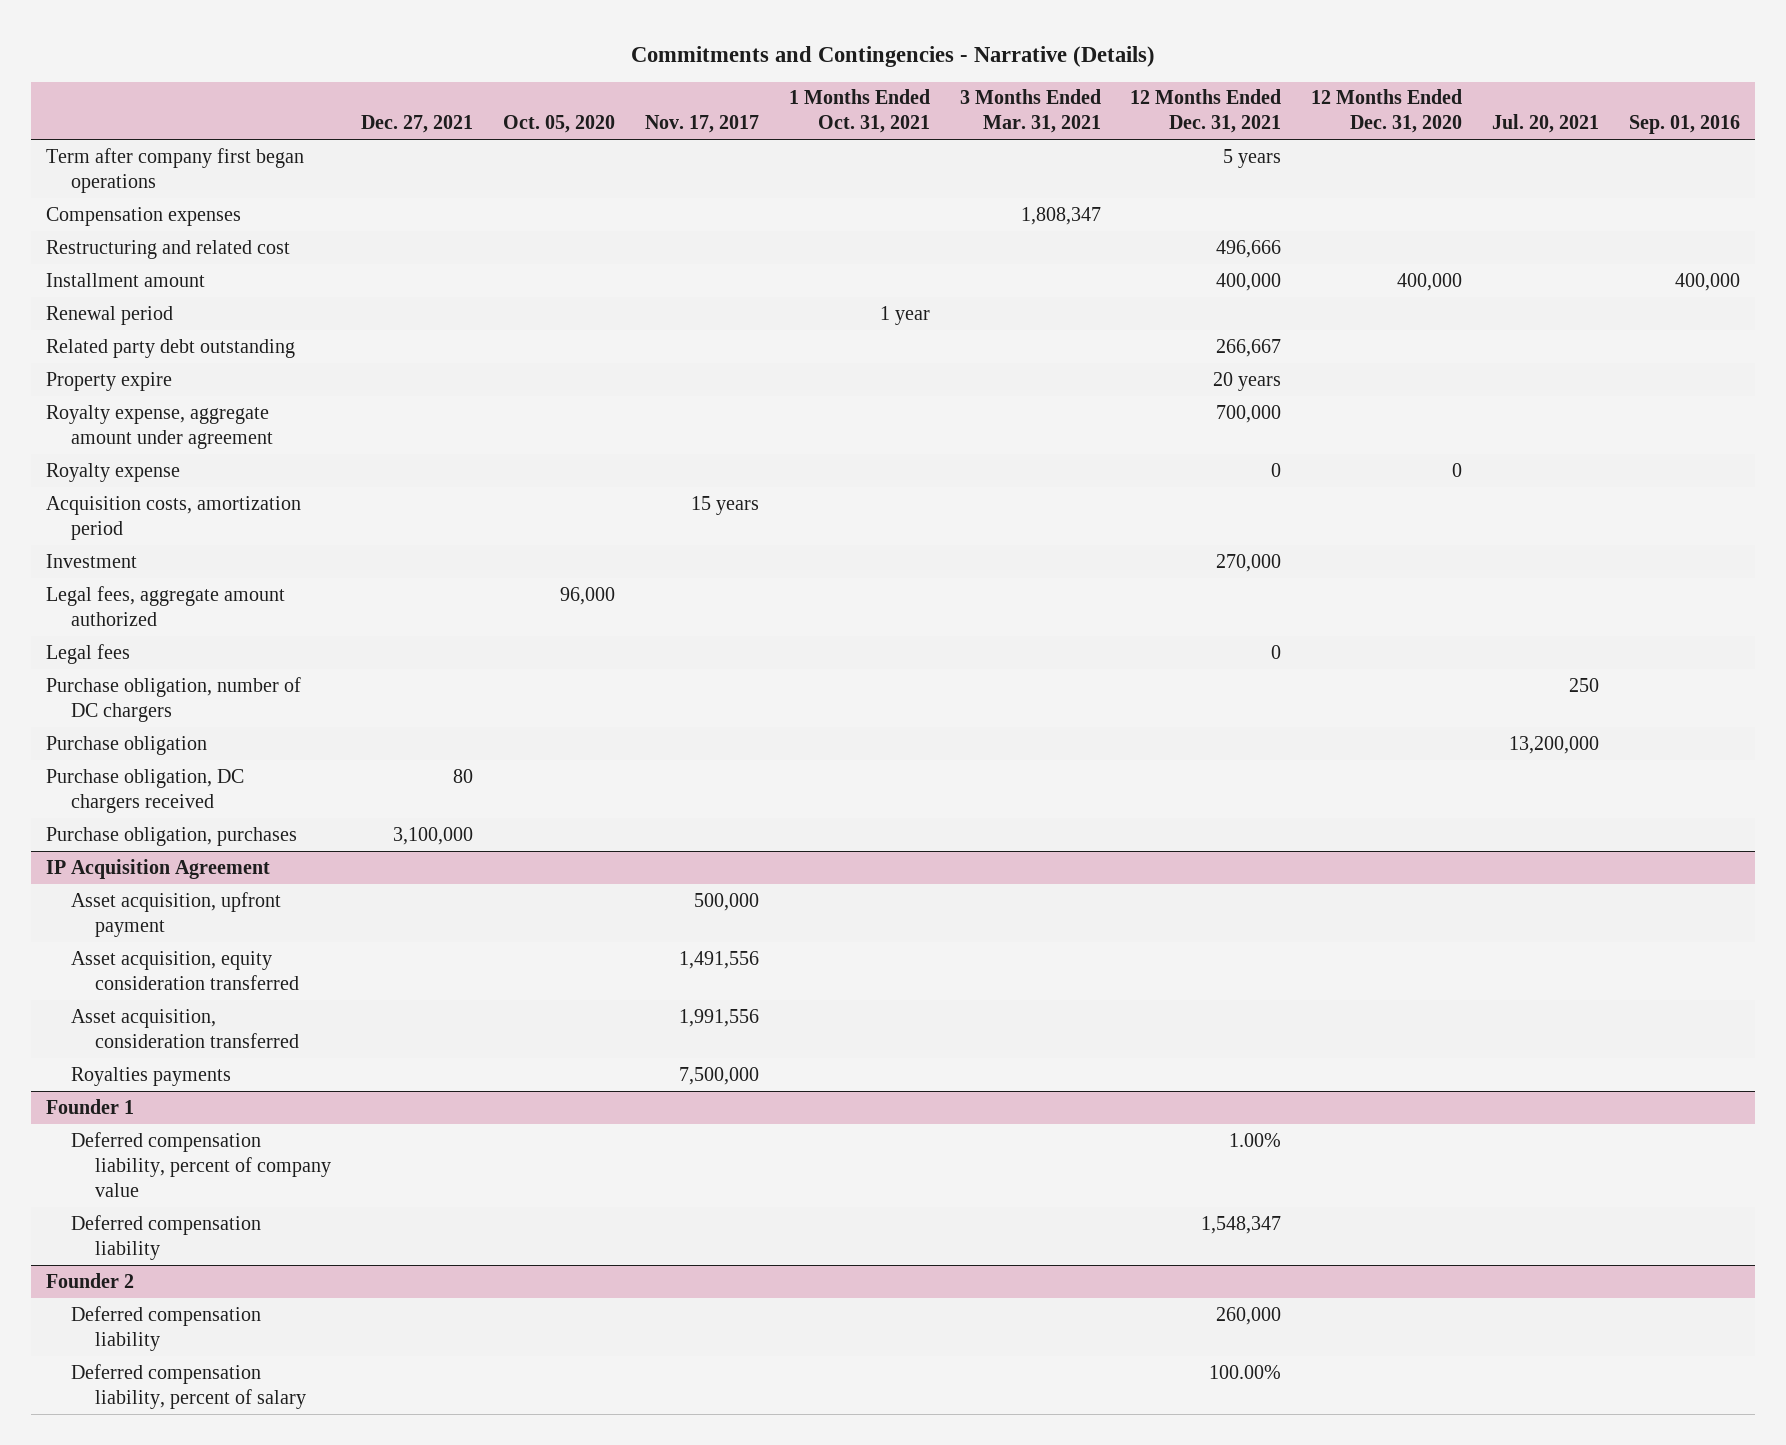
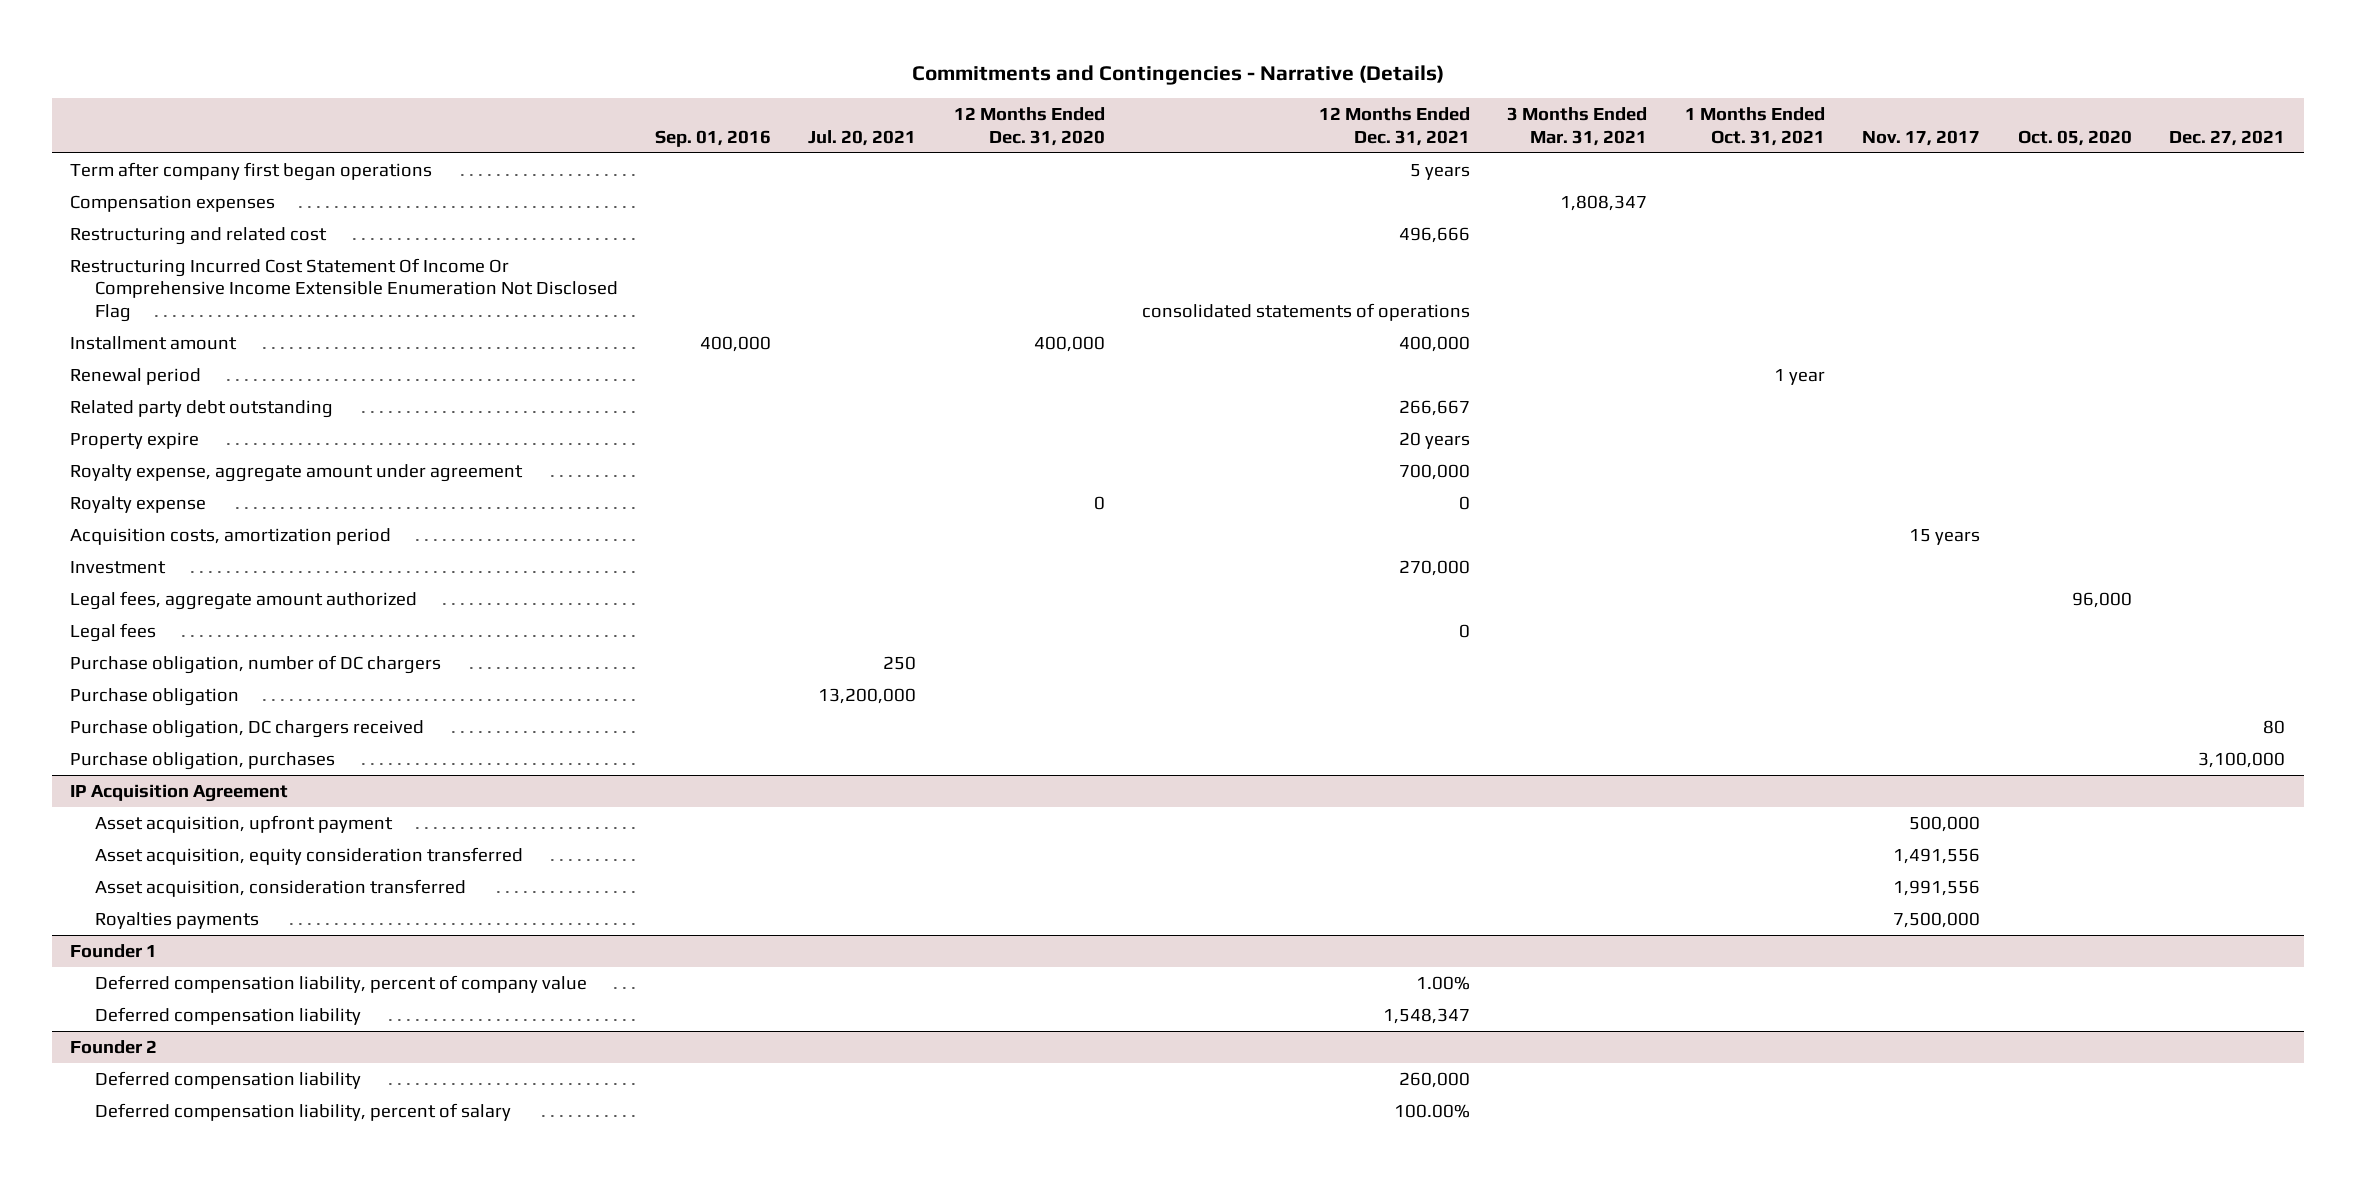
none -> [70,257,618,322] Restructuring Incurred Cost Statement Of Income Or Comprehensive Income Extensible Enumeration Not Disclosed Flag

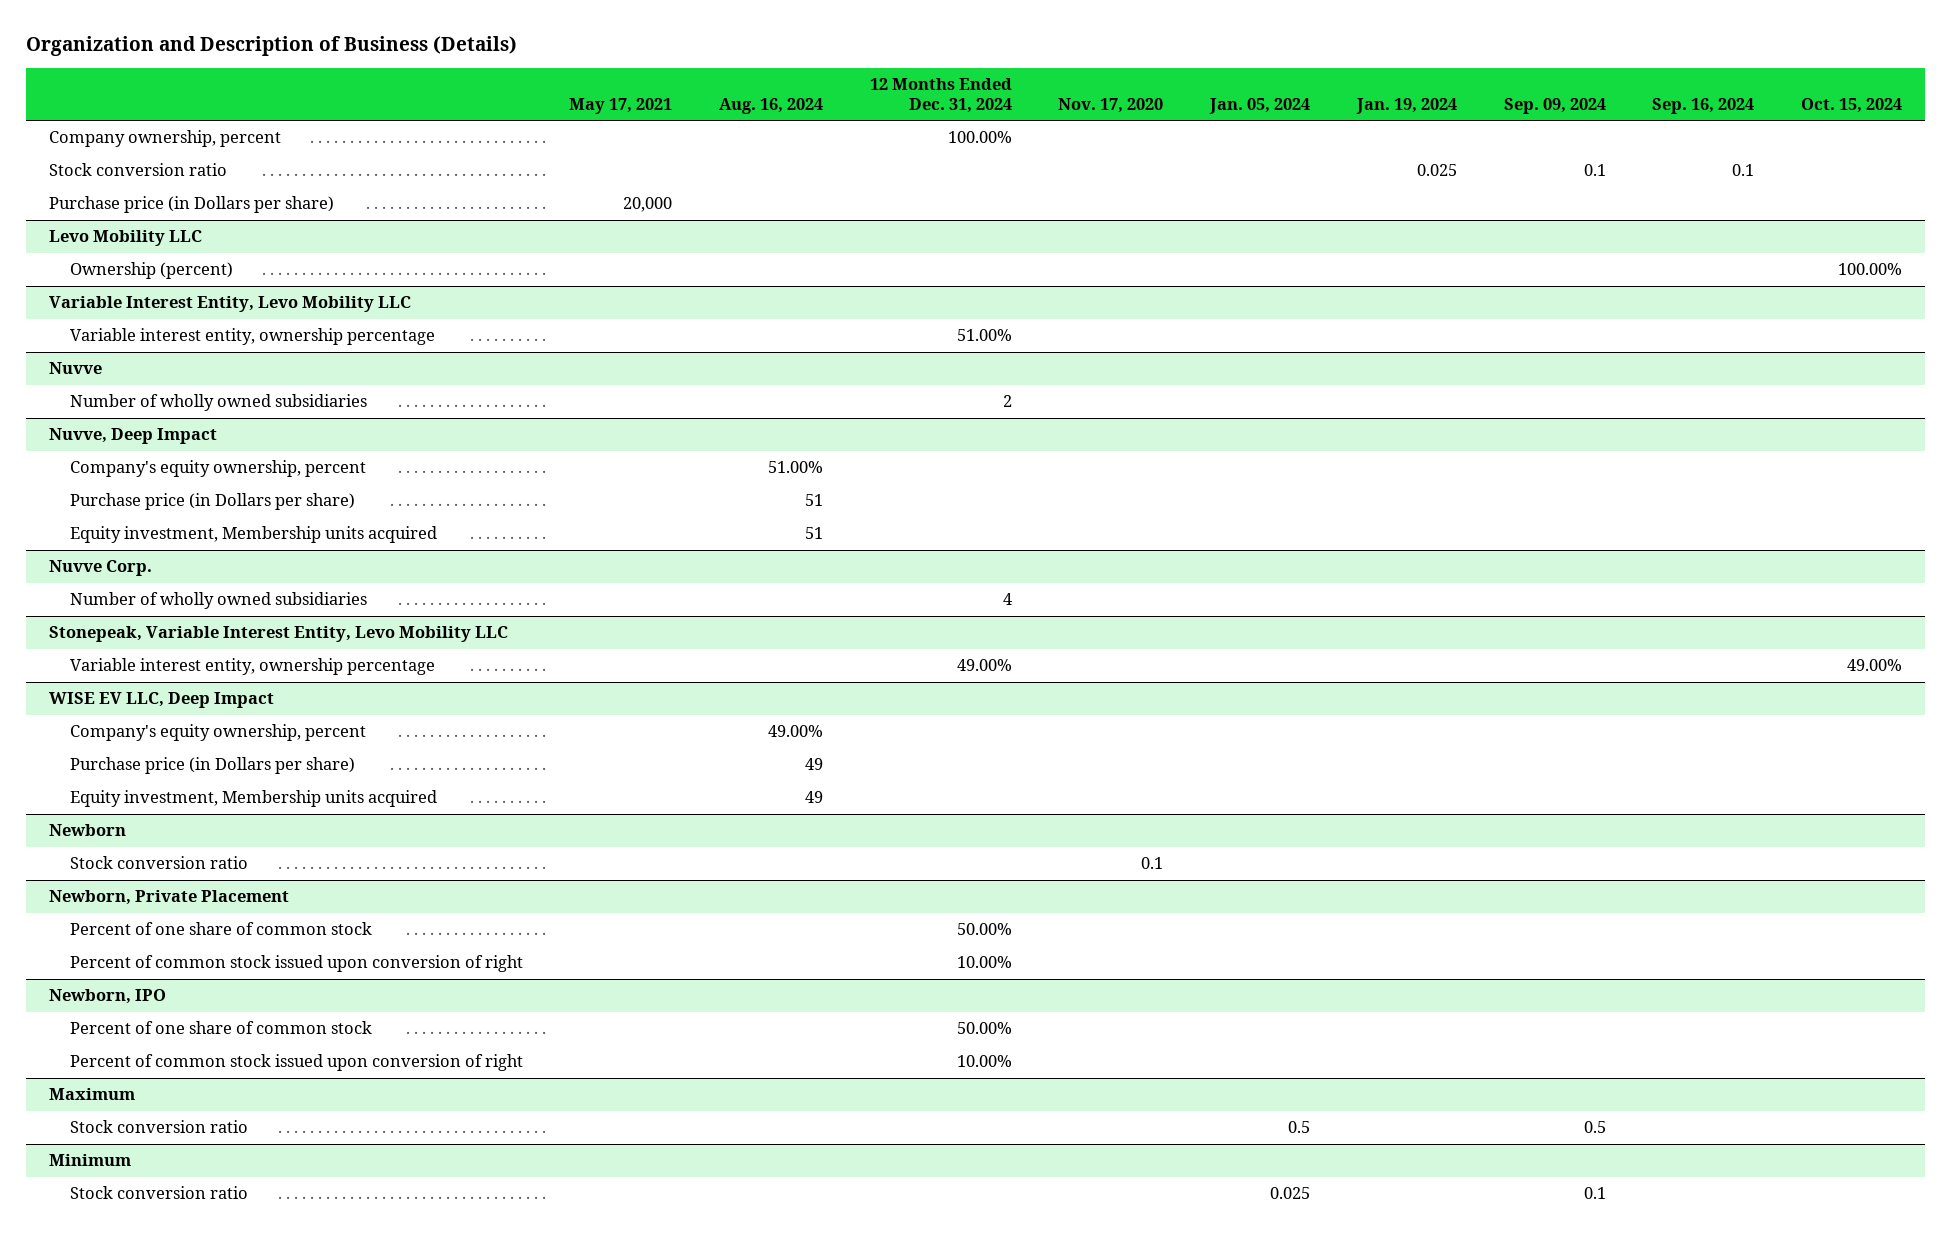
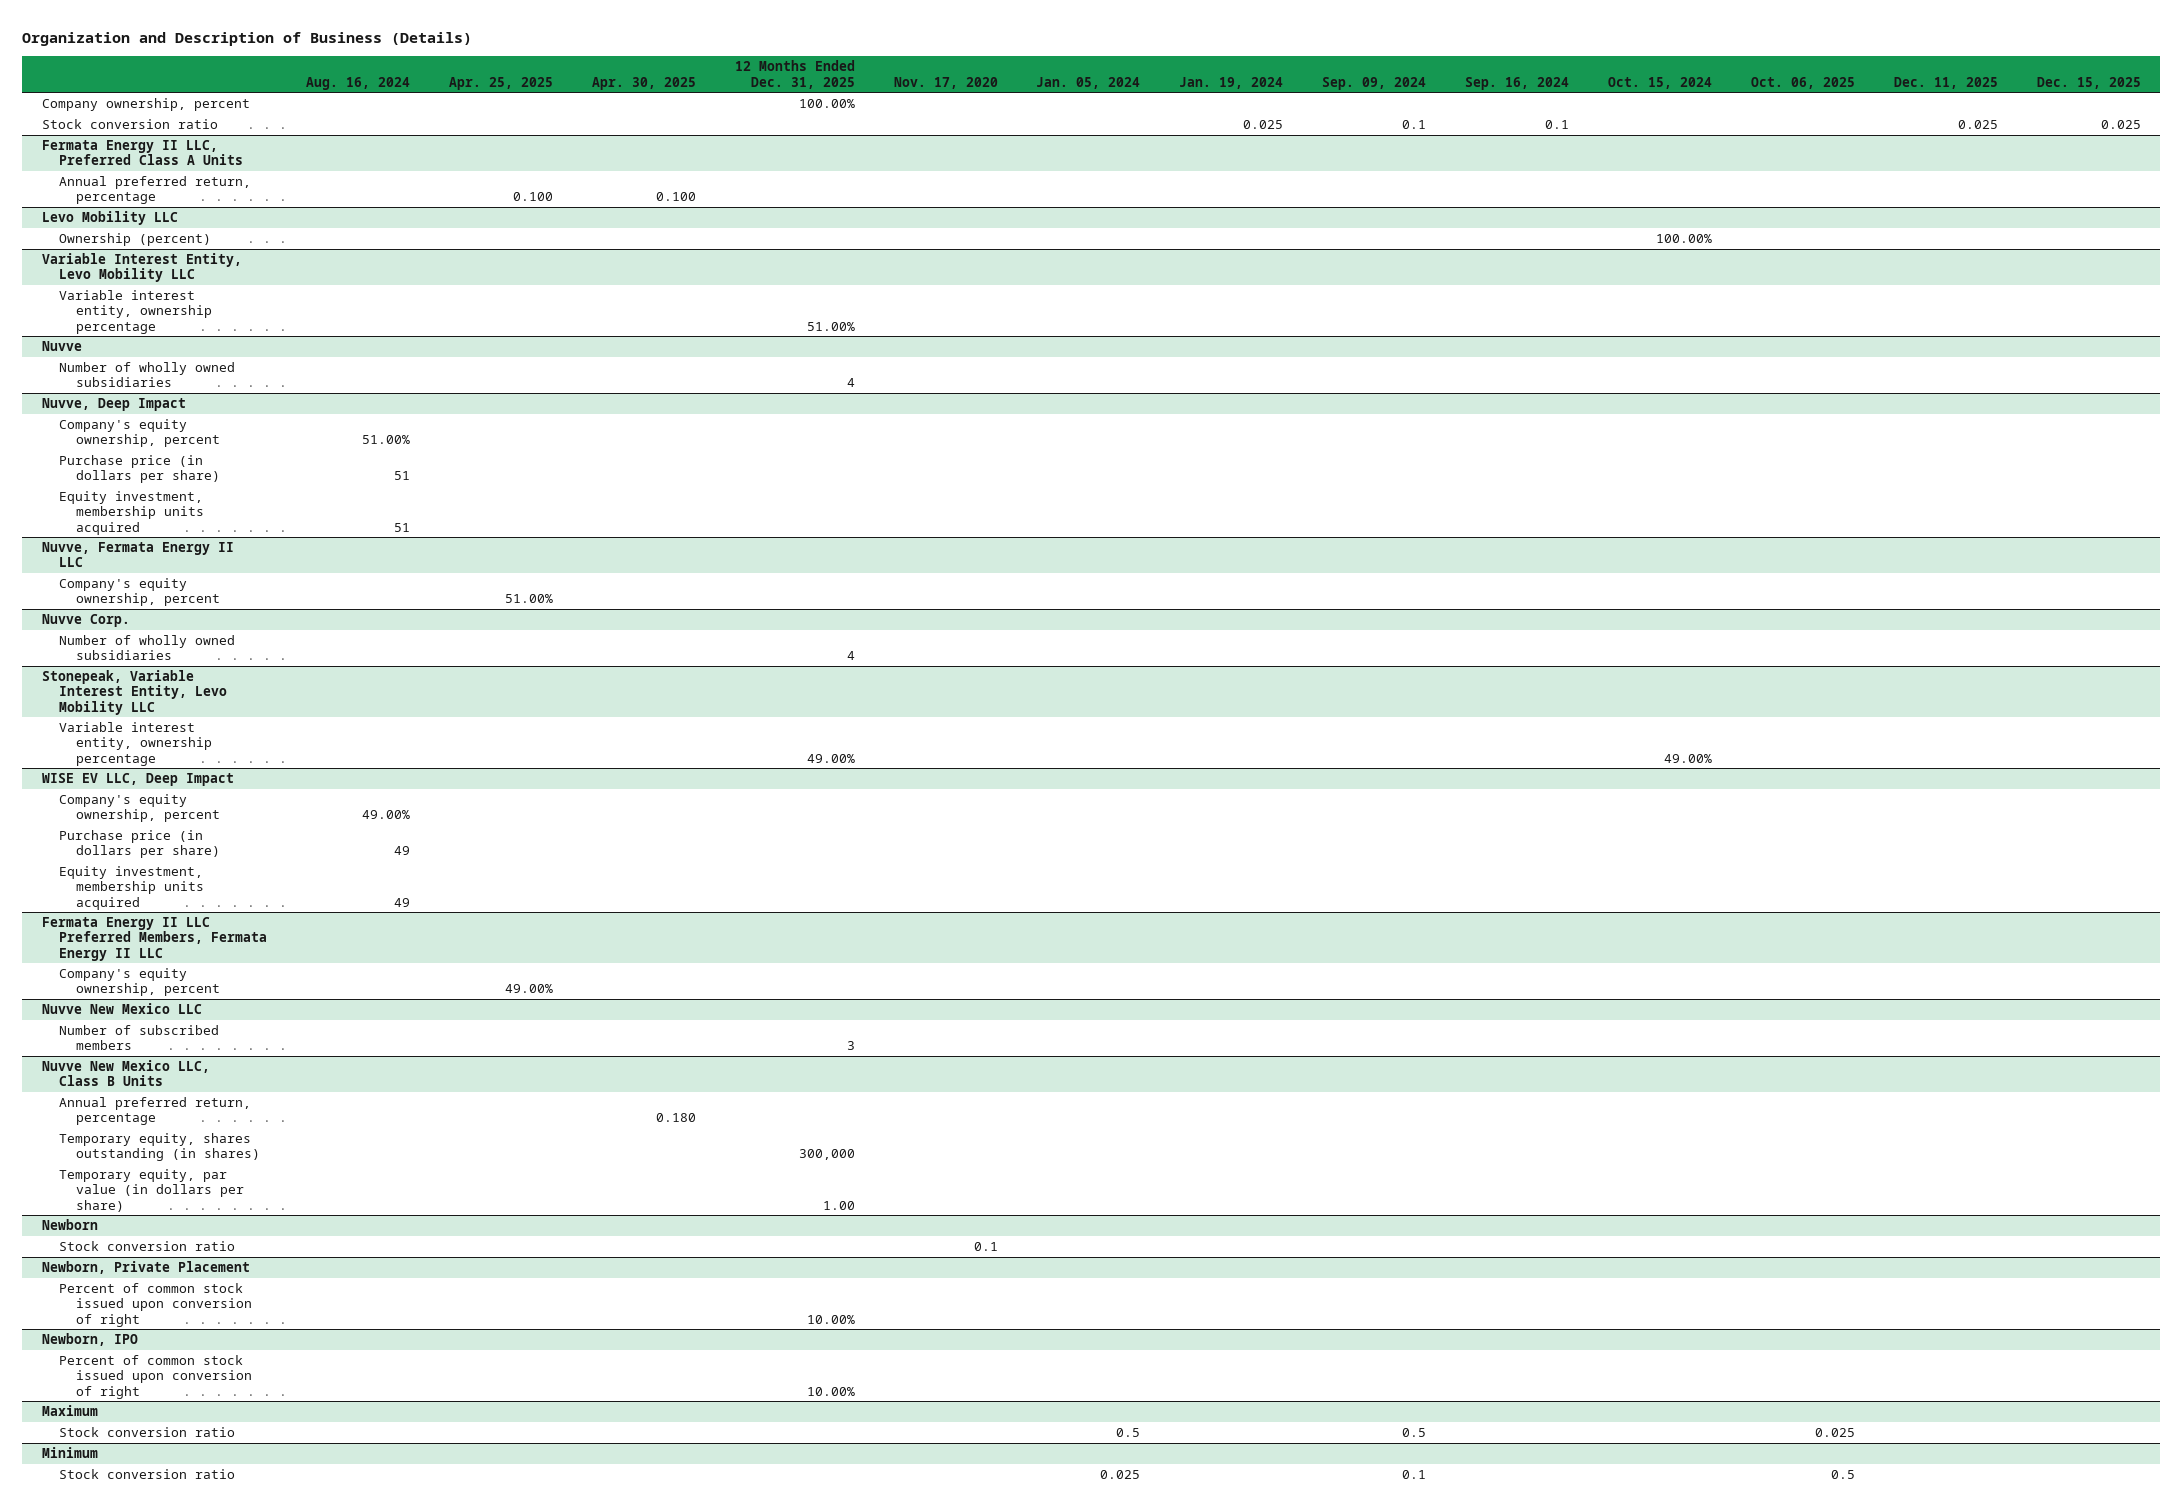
[569,98,673,115] May 17, 2021 -> none
[869,78,1012,114] 12 Months Ended Dec. 31, 2024 -> none
none -> [448,76,553,90] Apr. 25, 2025
none -> [591,76,696,90] Apr. 30, 2025
none -> [734,60,855,89] 12 Months Ended Dec. 31, 2025
none -> [1750,76,1855,89] Oct. 06, 2025
none -> [1893,76,1998,89] Dec. 11, 2025
none -> [2036,76,2141,89] Dec. 15, 2025
[48,196,334,214] Purchase price (in Dollars per share) -> none
none -> [41,140,244,166] Fermata Energy II LLC, Preferred Class A Units
none -> [59,176,252,205] Annual preferred return, percentage
[69,493,355,511] Purchase price (in Dollars per share) -> [59,455,221,484] Purchase price (in dollars per share)
[69,526,437,544] Equity investment, Membership units acquired -> [59,491,205,535] Equity investment, membership units acquired
none -> [41,542,234,568] Nuvve, Fermata Energy II LLC
none -> [59,578,221,607] Company's equity ownership, percent
[69,757,355,775] Purchase price (in Dollars per share) -> [59,830,221,859] Purchase price (in dollars per share)
[69,790,437,808] Equity investment, Membership units acquired -> [59,866,205,910] Equity investment, membership units acquired
none -> [41,917,268,961] Fermata Energy II LLC Preferred Members, Fermata Energy II LLC
none -> [59,968,221,997] Company's equity ownership, percent
none -> [41,1003,202,1015] Nuvve New Mexico LLC
none -> [59,1025,220,1051] Number of subscribed members
none -> [41,1060,210,1087] Nuvve New Mexico LLC, Class B Units
none -> [59,1097,252,1126] Annual preferred return, percentage
none -> [59,1133,261,1162] Temporary equity, shares outstanding (in shares)
none -> [59,1169,245,1212] Temporary equity, par value (in dollars per share)
[69,922,372,936] Percent of one share of common stock -> none
[69,1021,372,1035] Percent of one share of common stock -> none

